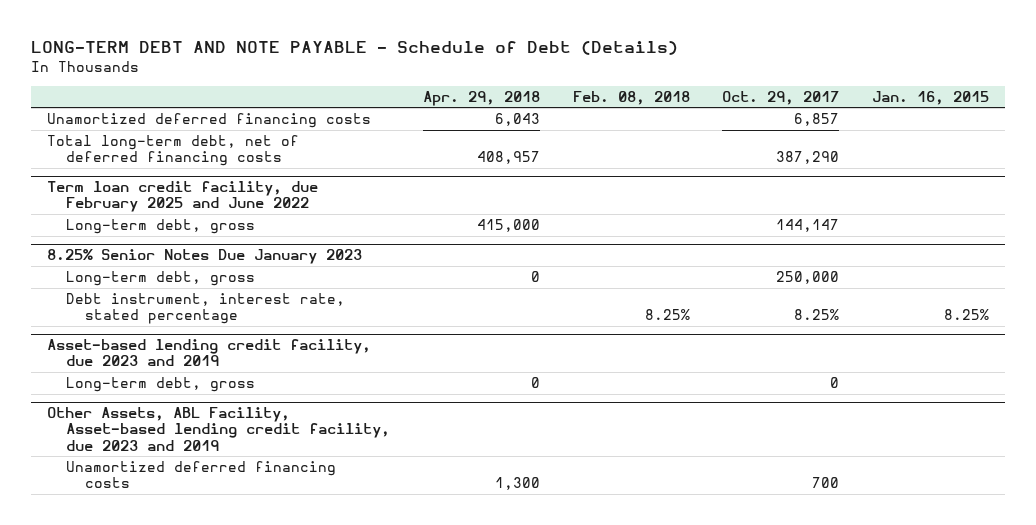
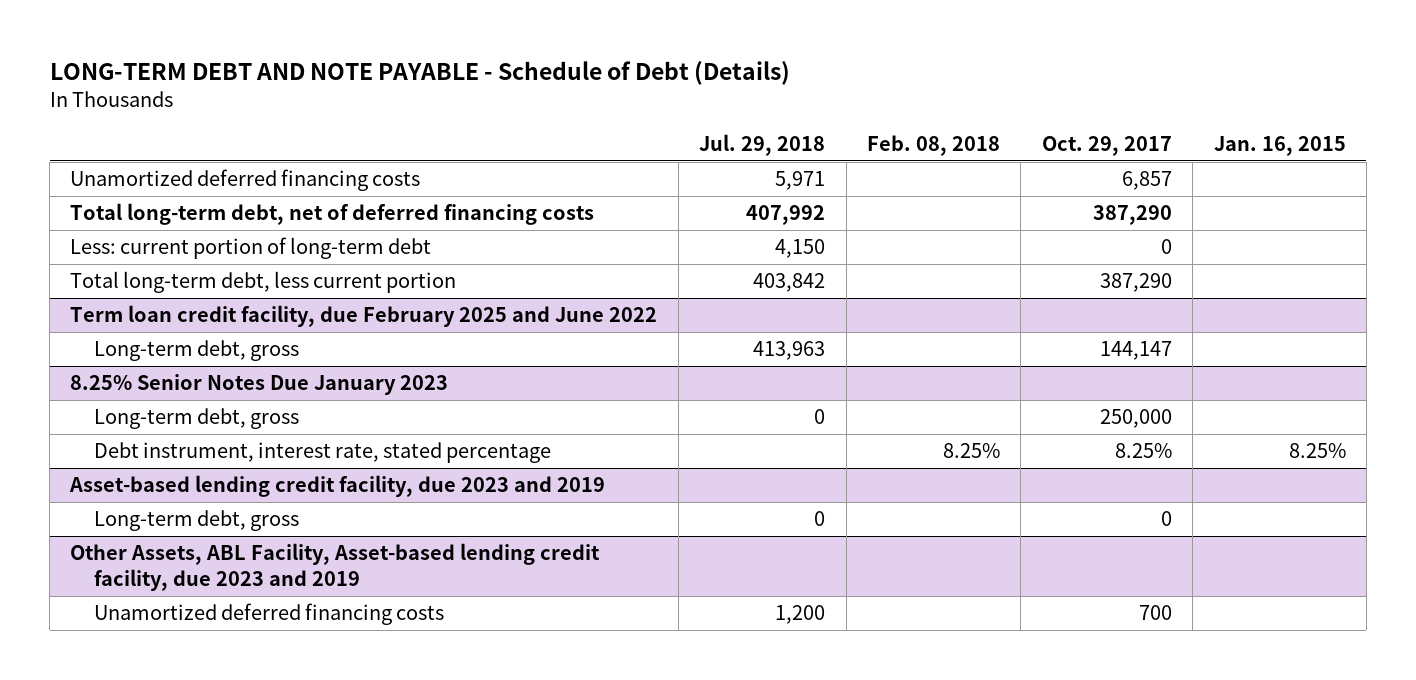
[422,90,540,106] Apr. 29, 2018 -> none
none -> [699,134,826,157] Jul. 29, 2018
none -> [70,237,432,260] Less: current portion of long-term debt
none -> [70,271,457,294] Total long-term debt, less current portion

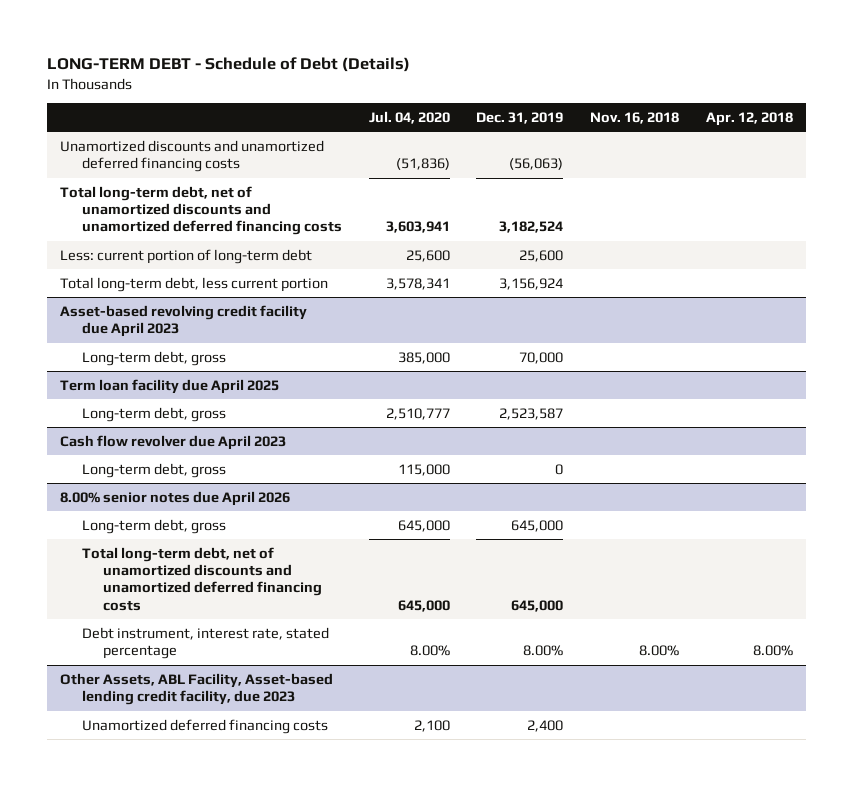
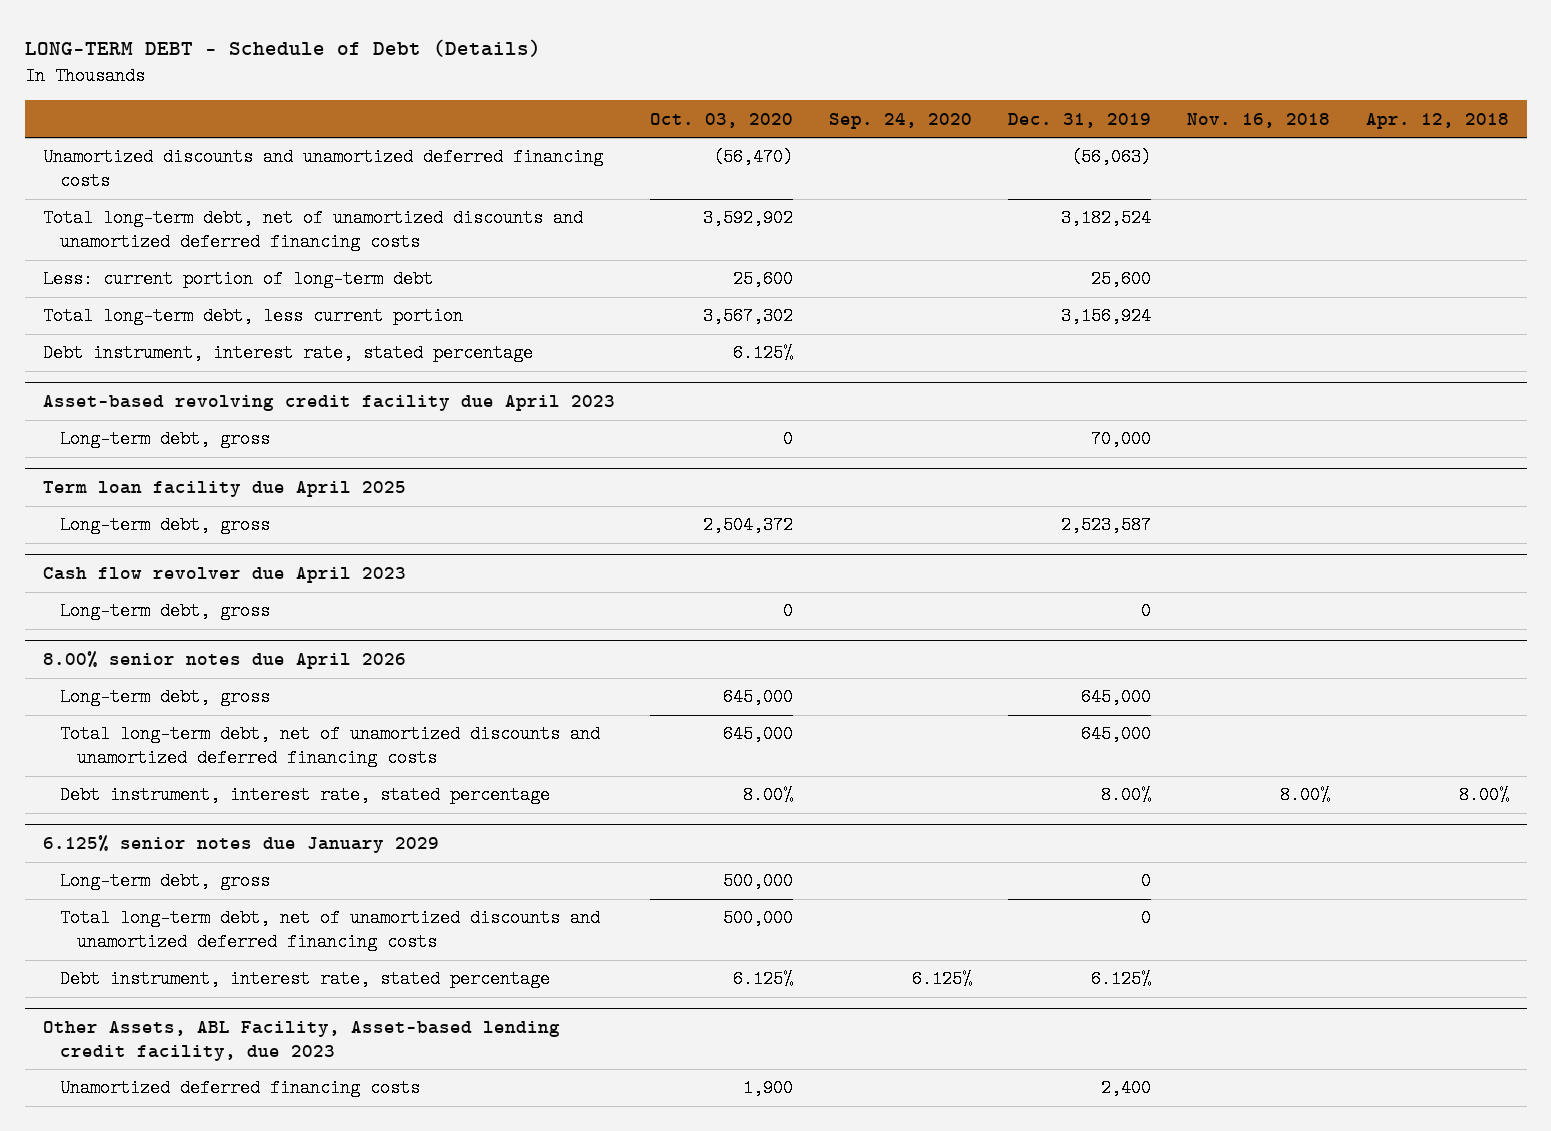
[368,110,450,124] Jul. 04, 2020 -> none
none -> [650,112,794,128] Oct. 03, 2020
none -> [829,112,973,129] Sep. 24, 2020
none -> [42,344,533,363] Debt instrument, interest rate, stated percentage
none -> [42,835,439,854] 6.125% senior notes due January 2029
none -> [59,872,270,891] Long-term debt, gross
none -> [59,909,600,951] Total long-term debt, net of unamortized discounts and unamortized deferred financing costs
none -> [59,970,550,989] Debt instrument, interest rate, stated percentage

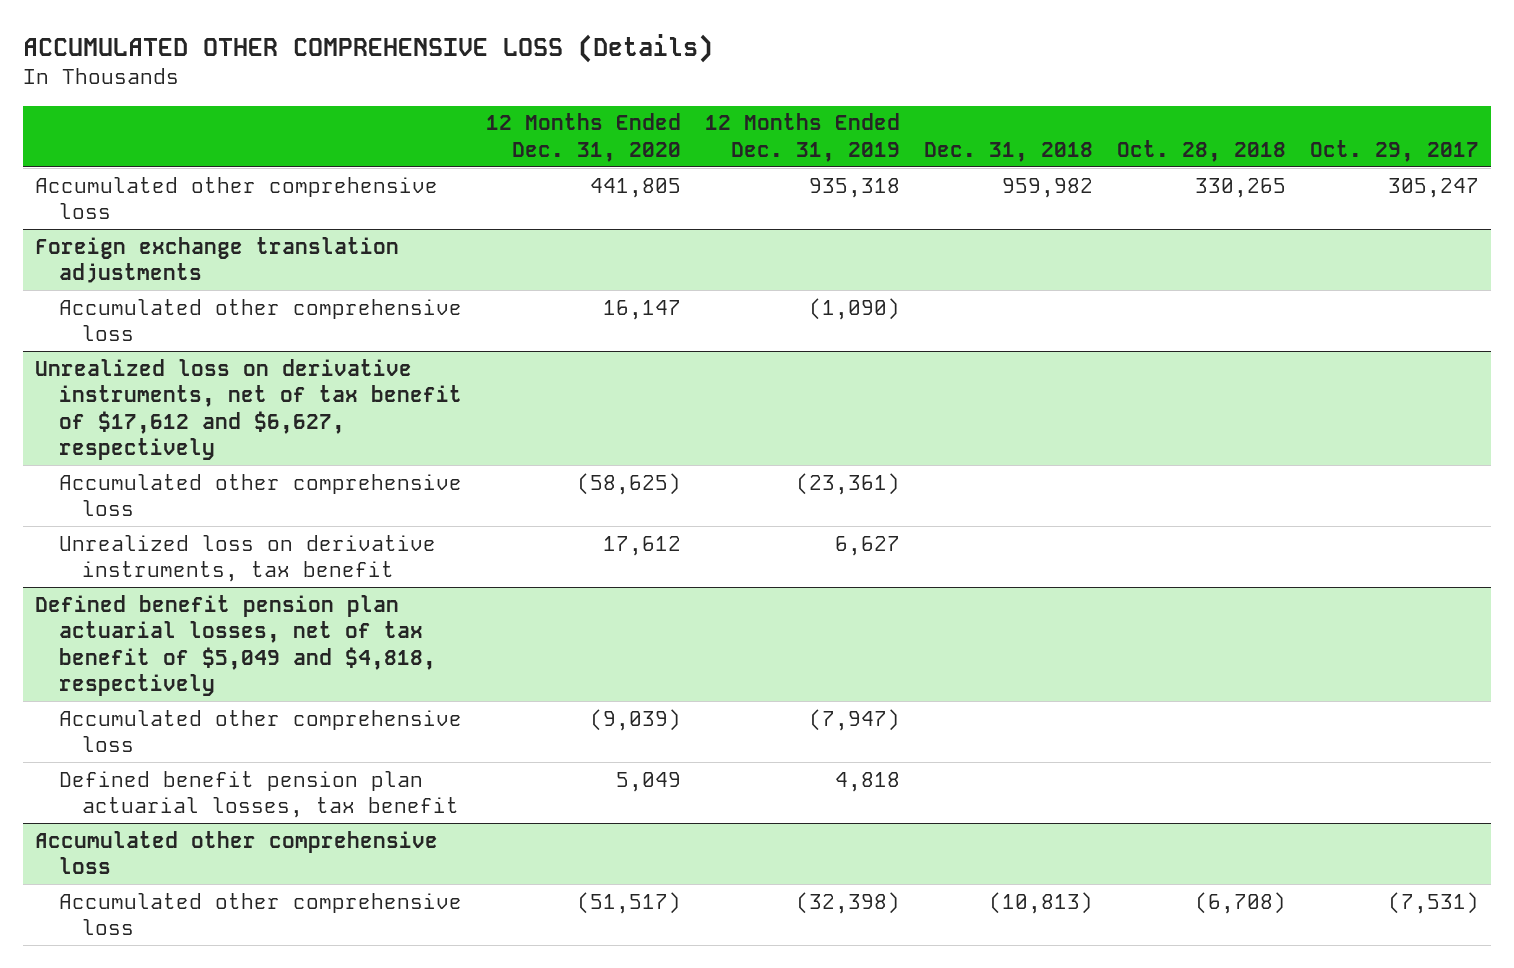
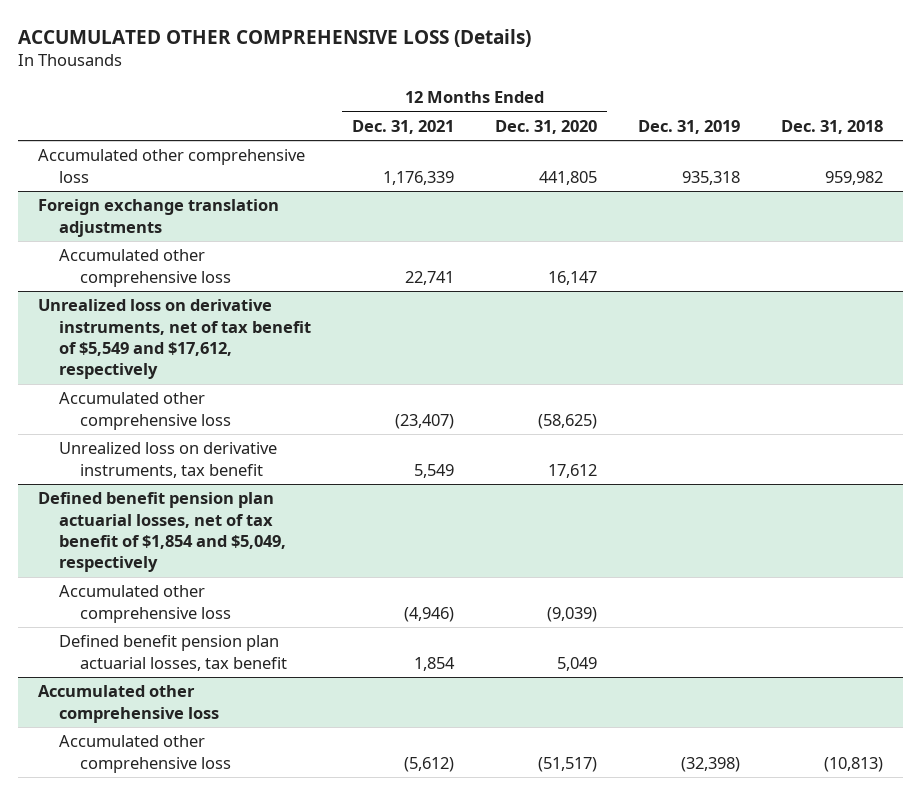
[704,113,900,162] 12 Months Ended Dec. 31, 2019 -> none
[1117,139,1287,162] Oct. 28, 2018 -> none
[1310,139,1480,162] Oct. 29, 2017 -> none
none -> [352,119,455,134] Dec. 31, 2021
none -> [637,119,740,134] Dec. 31, 2019
[34,358,462,461] Unrealized loss on derivative instruments, net of tax benefit of $17,612 and $6,627, respectively -> [38,299,312,380] Unrealized loss on derivative instruments, net of tax benefit of $5,549 and $17,612, respectively
[34,594,436,697] Defined benefit pension plan actuarial losses, net of tax benefit of $5,049 and $4,818, respectively -> [38,492,287,573] Defined benefit pension plan actuarial losses, net of tax benefit of $1,854 and $5,049, respectively

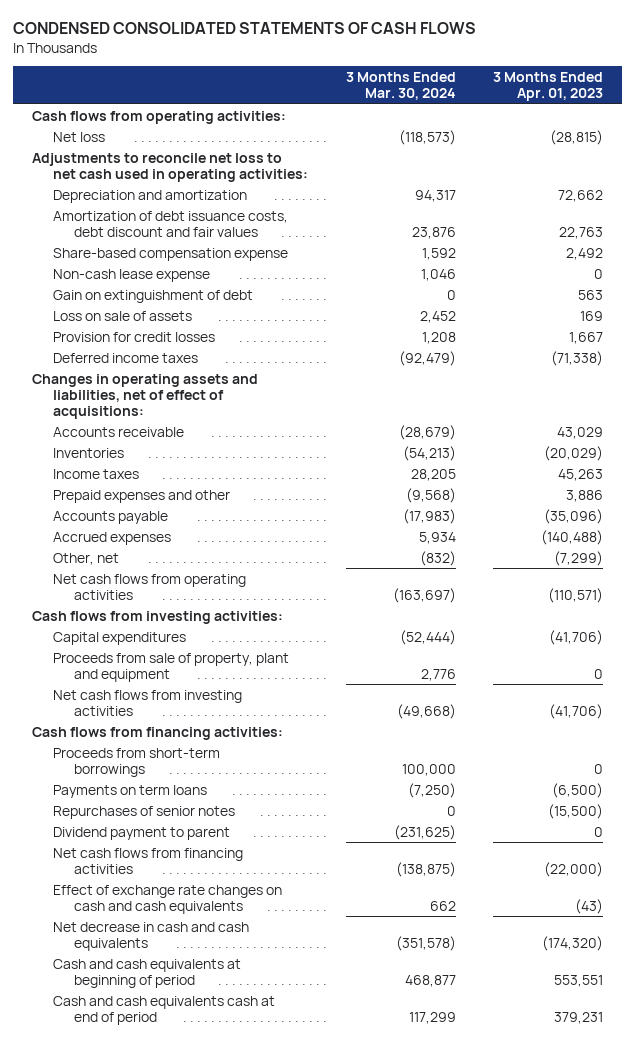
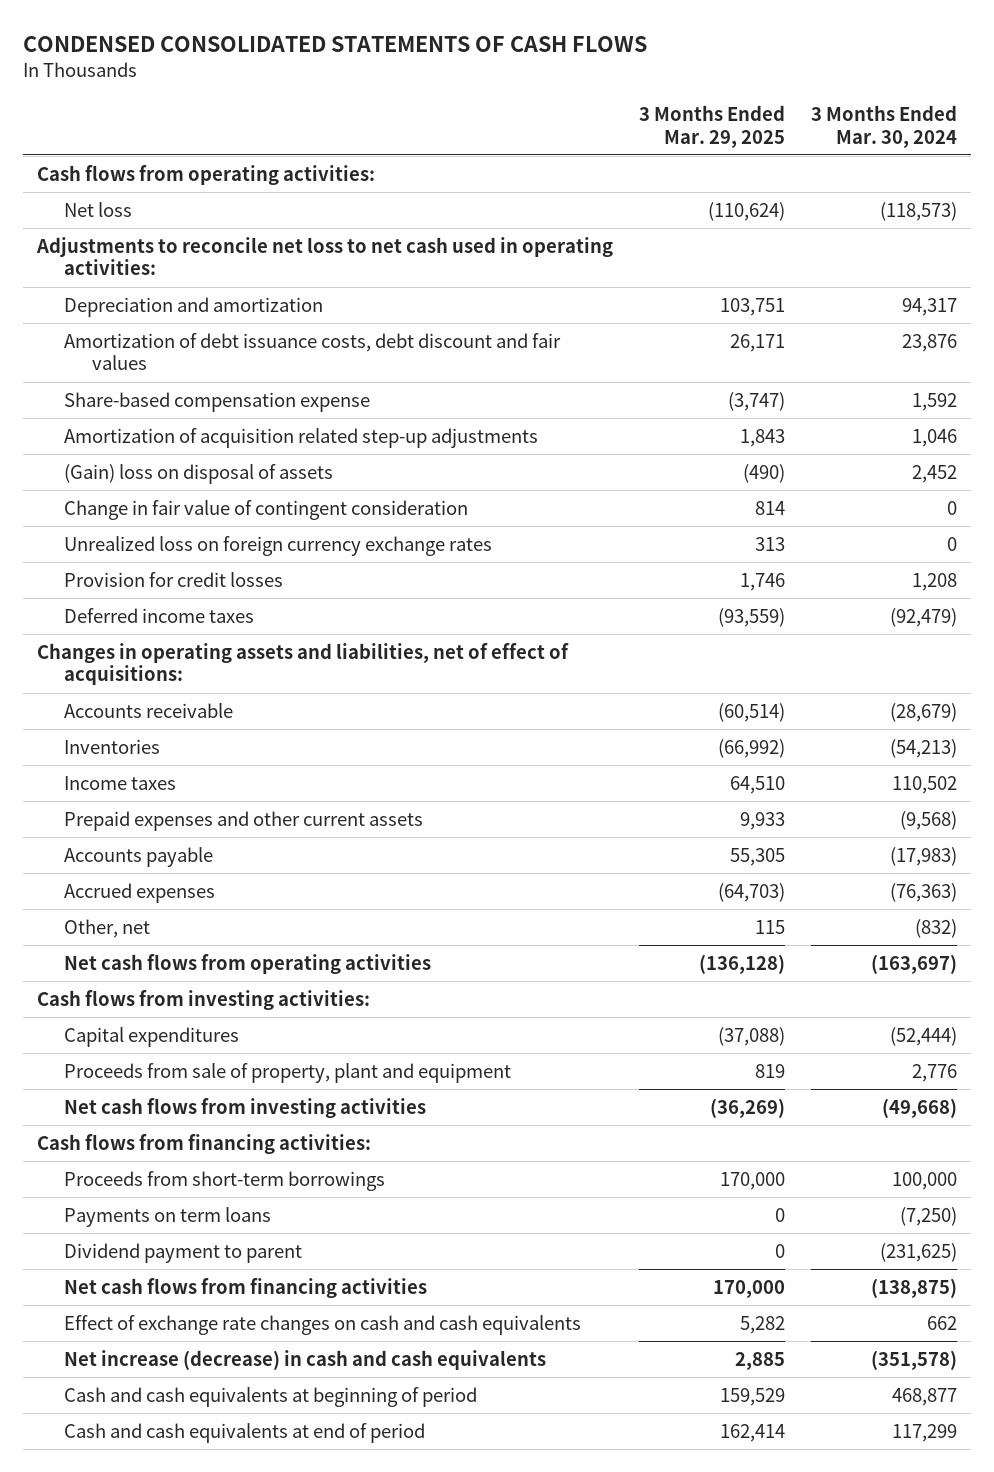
[493,72,604,102] 3 Months Ended Apr. 01, 2023 -> none
none -> [639,105,786,148] 3 Months Ended Mar. 29, 2025
[52,289,253,303] Gain on extinguishment of debt -> none
[52,268,210,282] Non-cash lease expense -> [64,427,539,448] Amortization of acquisition related step-up adjustments
[52,310,192,321] Loss on sale of assets -> [64,463,334,484] (Gain) loss on disposal of assets
none -> [64,499,469,520] Change in fair value of contingent consideration
none -> [64,535,493,556] Unrealized loss on foreign currency exchange rates
[410,468,456,481] 28,205 -> [892,775,958,794] 110,502
[52,489,230,503] Prepaid expenses and other -> [64,810,424,831] Prepaid expenses and other current assets
[418,531,456,544] 5,934 -> [890,882,958,902] (76,363)
[52,805,235,819] Repurchases of senior notes -> none
[52,921,249,951] Net decrease in cash and cash equivalents -> [64,1349,547,1370] Net increase (decrease) in cash and cash equivalents
[52,995,275,1025] Cash and cash equivalents cash at end of period -> [64,1422,426,1443] Cash and cash equivalents at end of period

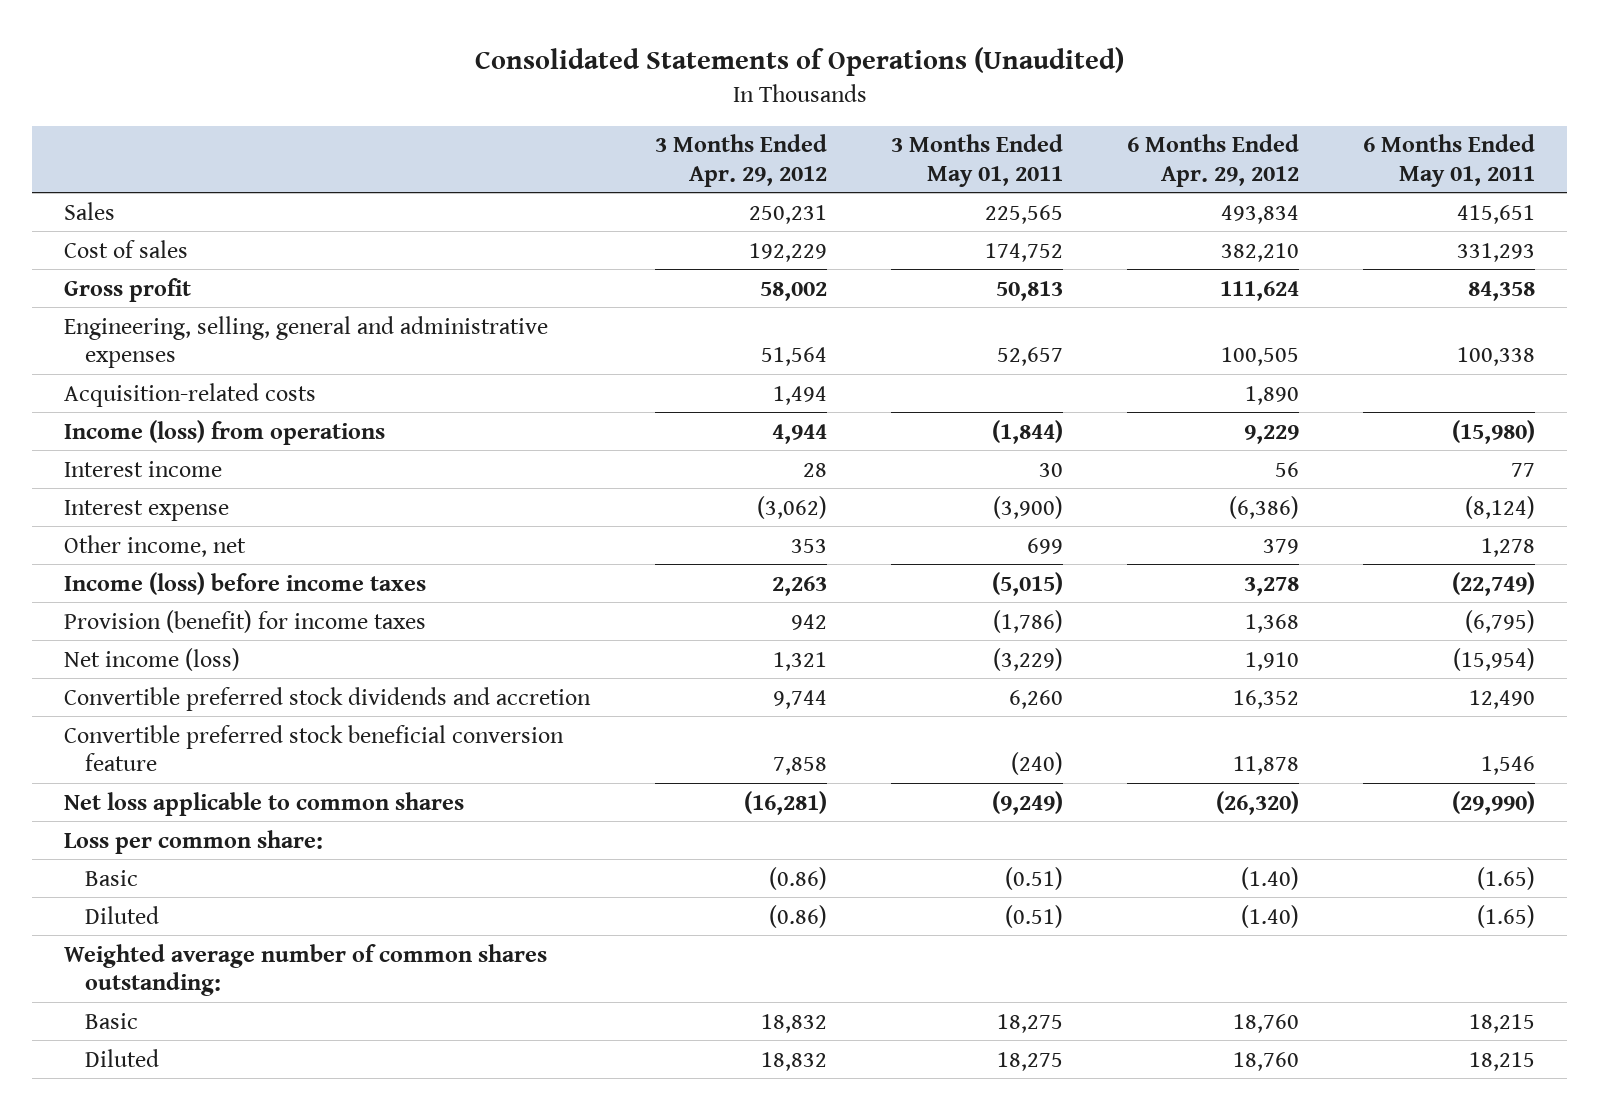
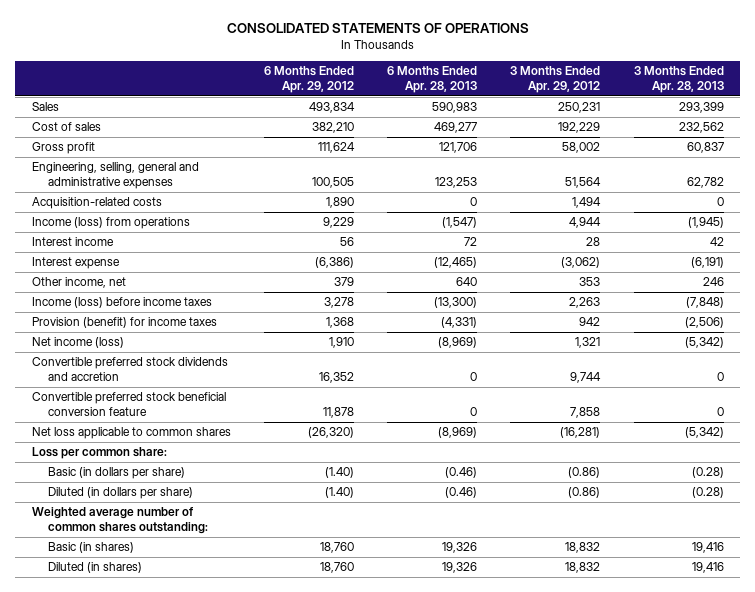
[474,47,1124,77] Consolidated Statements of Operations (Unaudited) -> [226,23,529,34] CONSOLIDATED STATEMENTS OF OPERATIONS
[890,134,1063,187] 3 Months Ended May 01, 2011 -> none
[1363,134,1536,187] 6 Months Ended May 01, 2011 -> none
none -> [387,66,478,94] 6 Months Ended Apr. 28, 2013
none -> [633,66,724,94] 3 Months Ended Apr. 28, 2013
[84,869,138,886] Basic -> [48,467,186,480] Basic (in dollars per share)
[84,905,159,924] Diluted -> [48,487,194,500] Diluted (in dollars per share)
[84,1012,138,1029] Basic -> [48,542,135,554] Basic (in shares)
[84,1048,159,1067] Diluted -> [48,562,143,574] Diluted (in shares)

